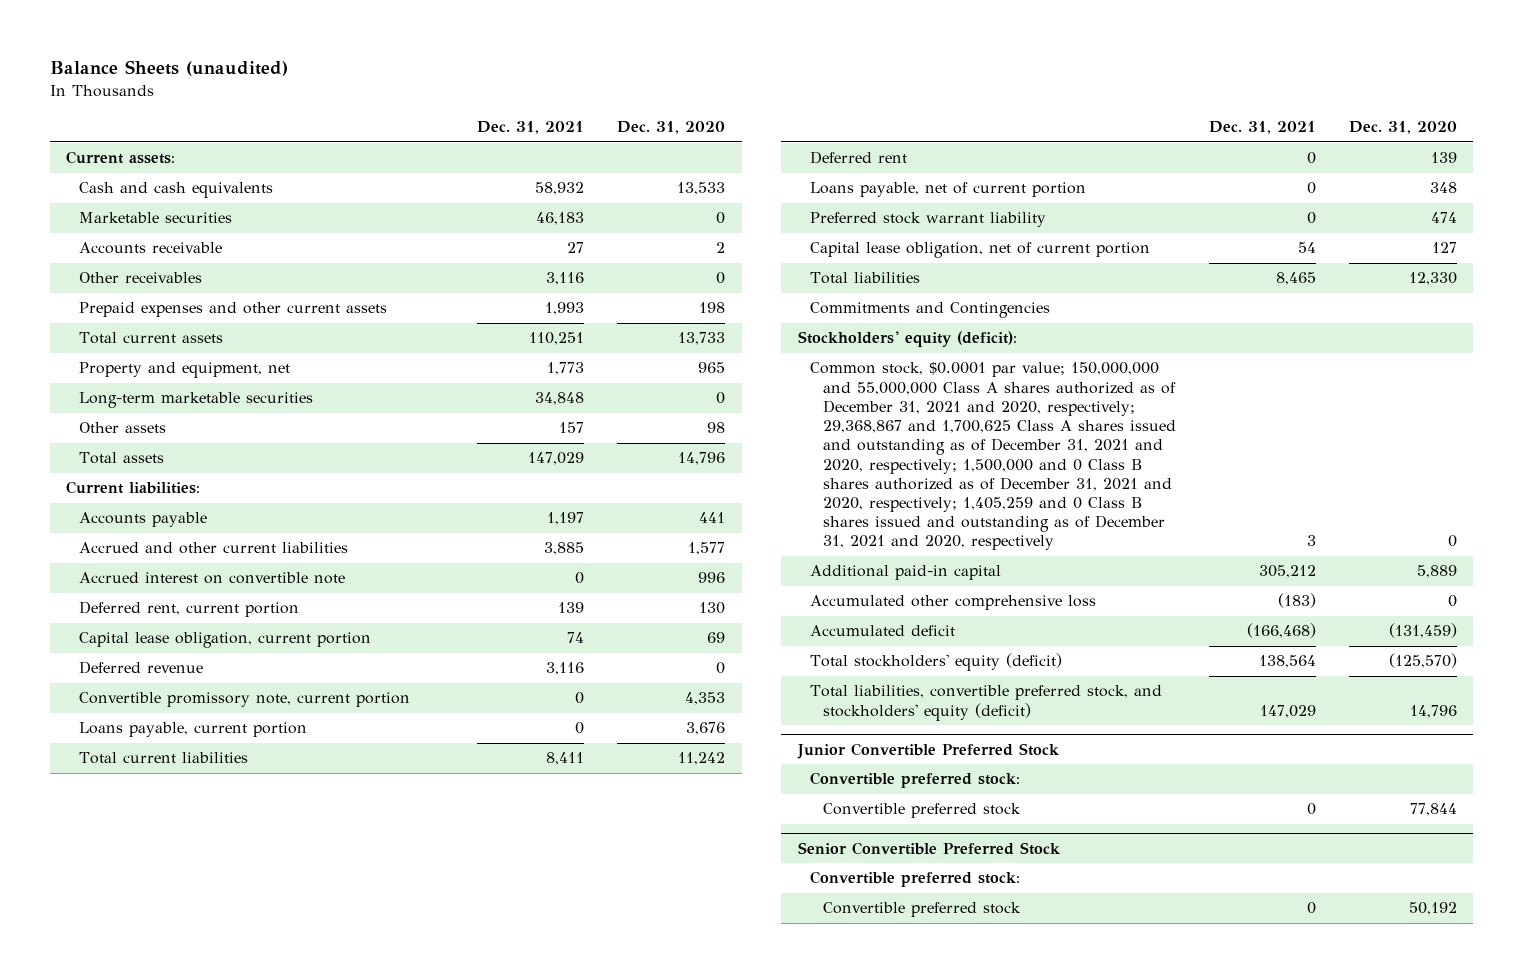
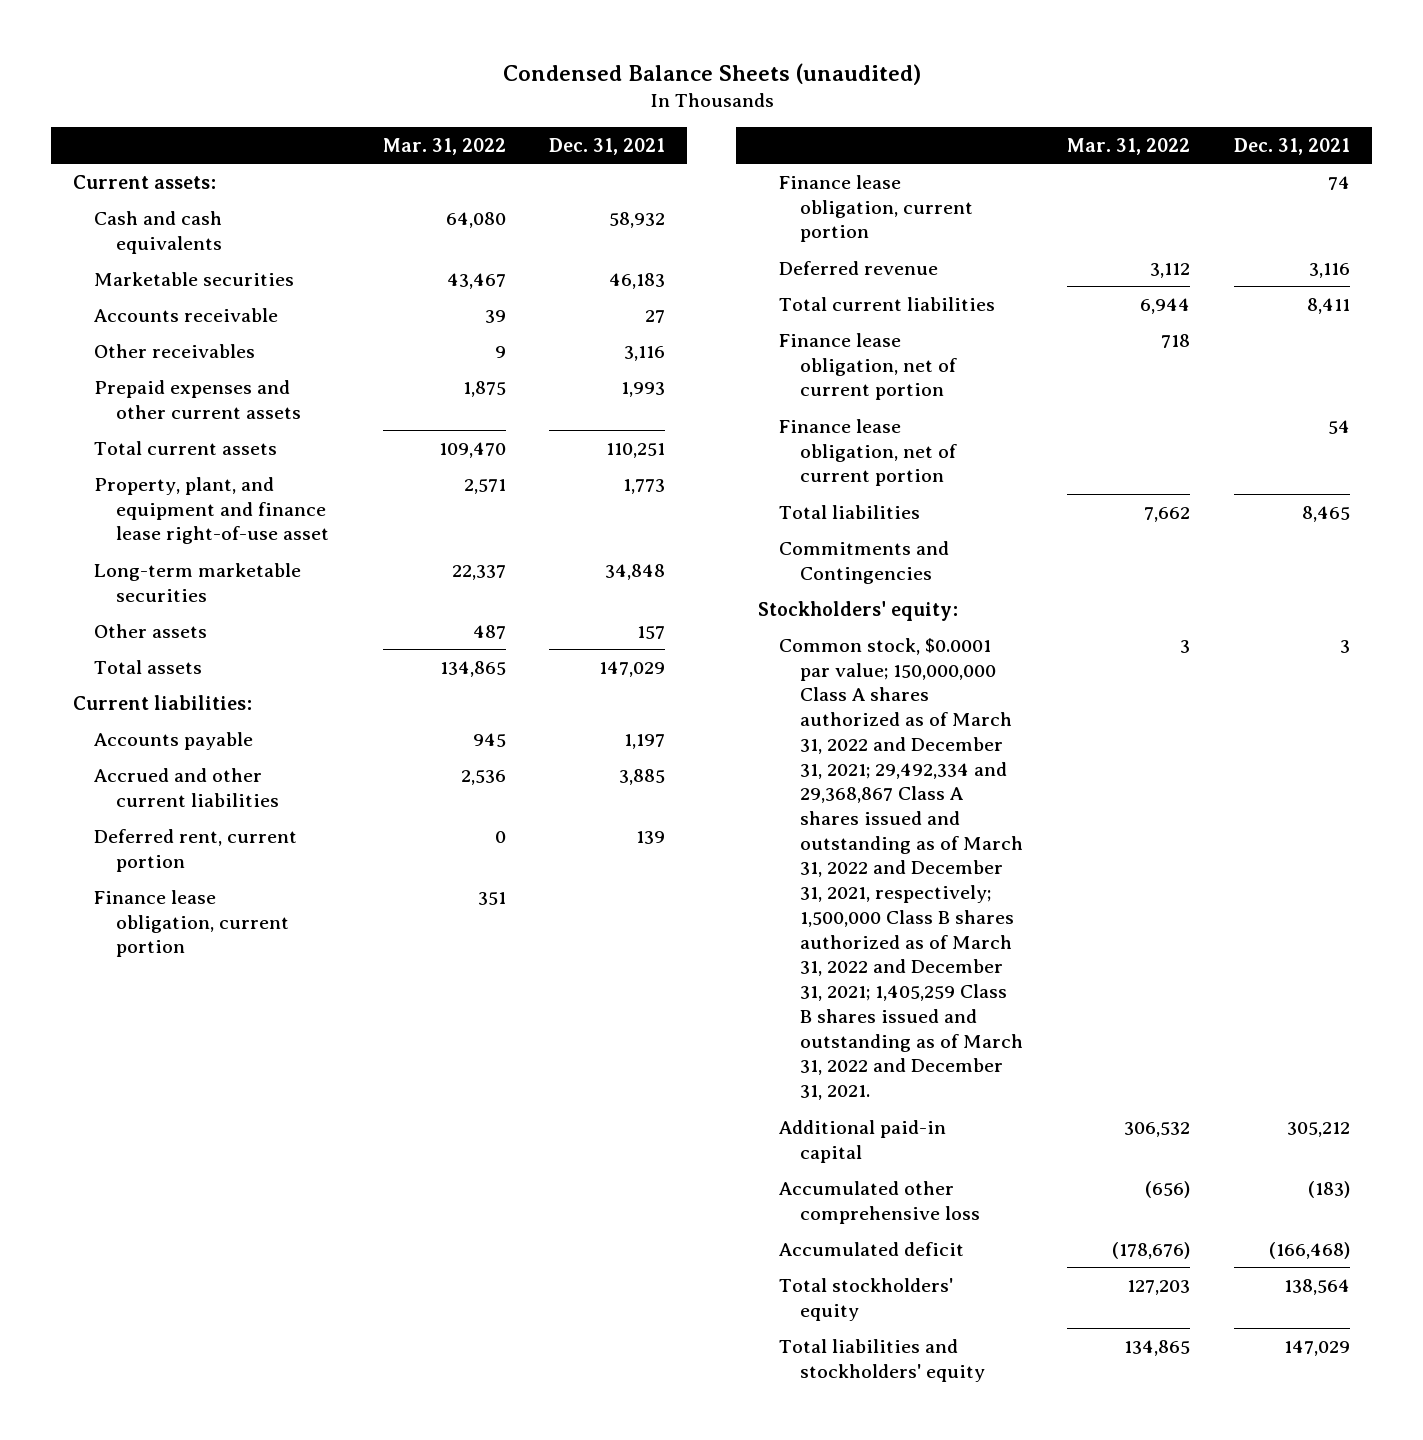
[49,60,288,77] Balance Sheets (unaudited) -> [502,63,921,86] Condensed Balance Sheets (unaudited)
[617,121,726,135] Dec. 31, 2020 -> none
none -> [382,137,506,155] Mar. 31, 2022
[78,362,290,379] Property and equipment, net -> [94,476,329,545] Property, plant, and equipment and finance lease right-of-use asset
[78,572,345,585] Accrued interest on convertible note -> none
none -> [94,889,289,958] Finance lease obligation, current portion
[78,632,371,649] Capital lease obligation, current portion -> [779,174,974,243] Finance lease obligation, current portion
[78,692,410,708] Convertible promissory note, current portion -> none
[78,722,307,738] Loans payable, current portion -> none
[810,151,908,165] Deferred rent -> none
[810,182,1087,198] Loans payable, net of current portion -> none
[810,212,1047,228] Preferred stock warrant liability -> none
none -> [779,332,958,401] Finance lease obligation, net of current portion
[810,242,1151,259] Capital lease obligation, net of current portion -> [779,418,958,487] Finance lease obligation, net of current portion
[797,331,1017,348] Stockholders' equity (deficit): -> [757,600,958,621] Stockholders' equity:
[810,362,1176,551] Common stock, $0.0001 par value; 150,000,000 and 55,000,000 Class A shares authorized as of December 31, 2021 and 2020, respectively; 29,368,867 and 1,700,625 Class A shares issued and outstanding as of December 31, 2021 and 2020, respectively; 1,500,000 and 0 Class B shares authorized as of December 31, 2021 and 2020, respectively; 1,405,259 and 0 Class B shares issued and outstanding as of December 31, 2021 and 2020, respectively -> [779,637,1024,1100] Common stock, $0.0001 par value; 150,000,000 Class A shares authorized as of March 31, 2022 and December 31, 2021; 29,492,334 and 29,368,867 Class A shares issued and outstanding as of March 31, 2022 and December 31, 2021, respectively; 1,500,000 Class B shares authorized as of March 31, 2022 and December 31, 2021; 1,405,259 Class B shares issued and outstanding as of March 31, 2022 and December 31, 2021.
[796,743,1059,760] Junior Convertible Preferred Stock -> none
[810,772,1021,789] Convertible preferred stock: -> none
[822,803,1021,819] Convertible preferred stock -> none
[797,842,1060,856] Senior Convertible Preferred Stock -> none
[810,871,1021,888] Convertible preferred stock: -> none
[822,902,1021,918] Convertible preferred stock -> none
[810,653,1063,672] Total stockholders' equity (deficit) -> [779,1277,954,1321] Total stockholders' equity
[810,685,1163,721] Total liabilities, convertible preferred stock, and stockholders' equity (deficit) -> [779,1338,986,1382] Total liabilities and stockholders' equity

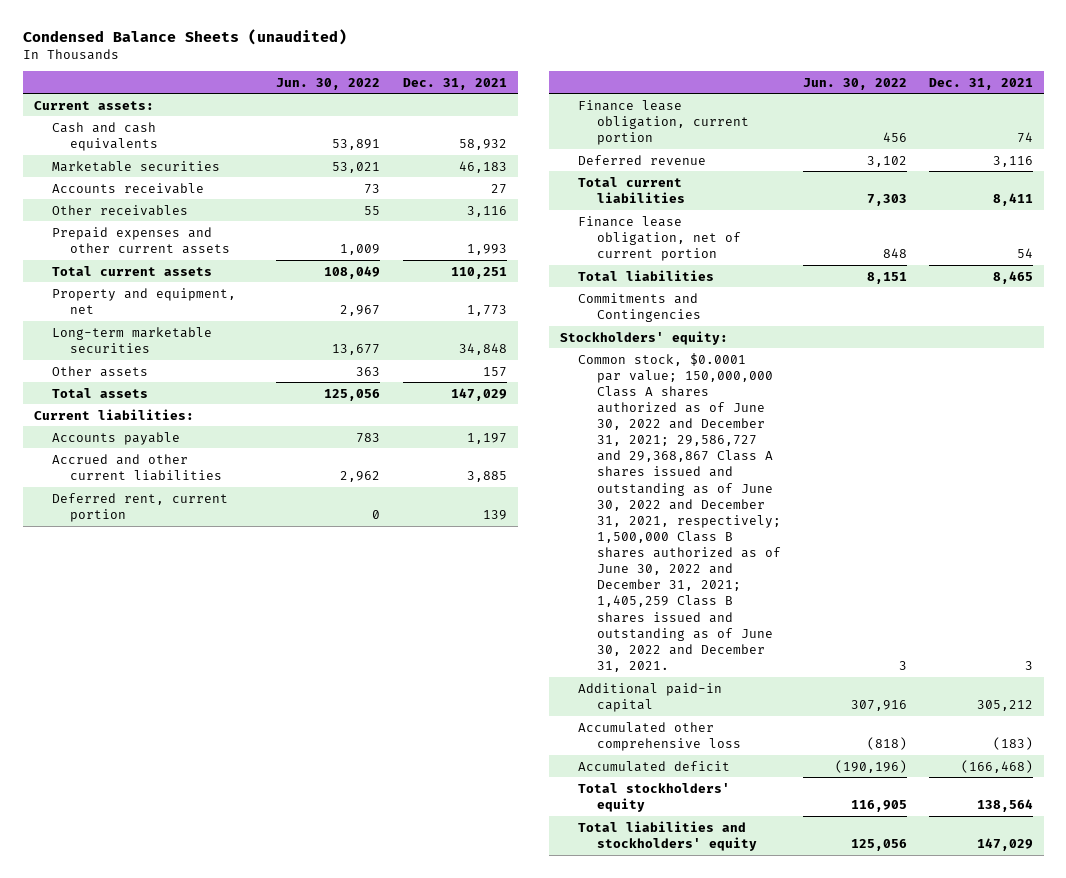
[382,137,506,155] Mar. 31, 2022 -> none
none -> [276,77,381,90] Jun. 30, 2022
[94,476,329,545] Property, plant, and equipment and finance lease right-of-use asset -> [51,287,236,314] Property and equipment, net
[94,889,289,958] Finance lease obligation, current portion -> none
[779,332,958,401] Finance lease obligation, net of current portion -> none
[779,637,1024,1100] Common stock, $0.0001 par value; 150,000,000 Class A shares authorized as of March 31, 2022 and December 31, 2021; 29,492,334 and 29,368,867 Class A shares issued and outstanding as of March 31, 2022 and December 31, 2021, respectively; 1,500,000 Class B shares authorized as of March 31, 2022 and December 31, 2021; 1,405,259 Class B shares issued and outstanding as of March 31, 2022 and December 31, 2021. -> [578,352,781,672] Common stock, $0.0001 par value; 150,000,000 Class A shares authorized as of June 30, 2022 and December 31, 2021; 29,586,727 and 29,368,867 Class A shares issued and outstanding as of June 30, 2022 and December 31, 2021, respectively; 1,500,000 Class B shares authorized as of June 30, 2022 and December 31, 2021; 1,405,259 Class B shares issued and outstanding as of June 30, 2022 and December 31, 2021.

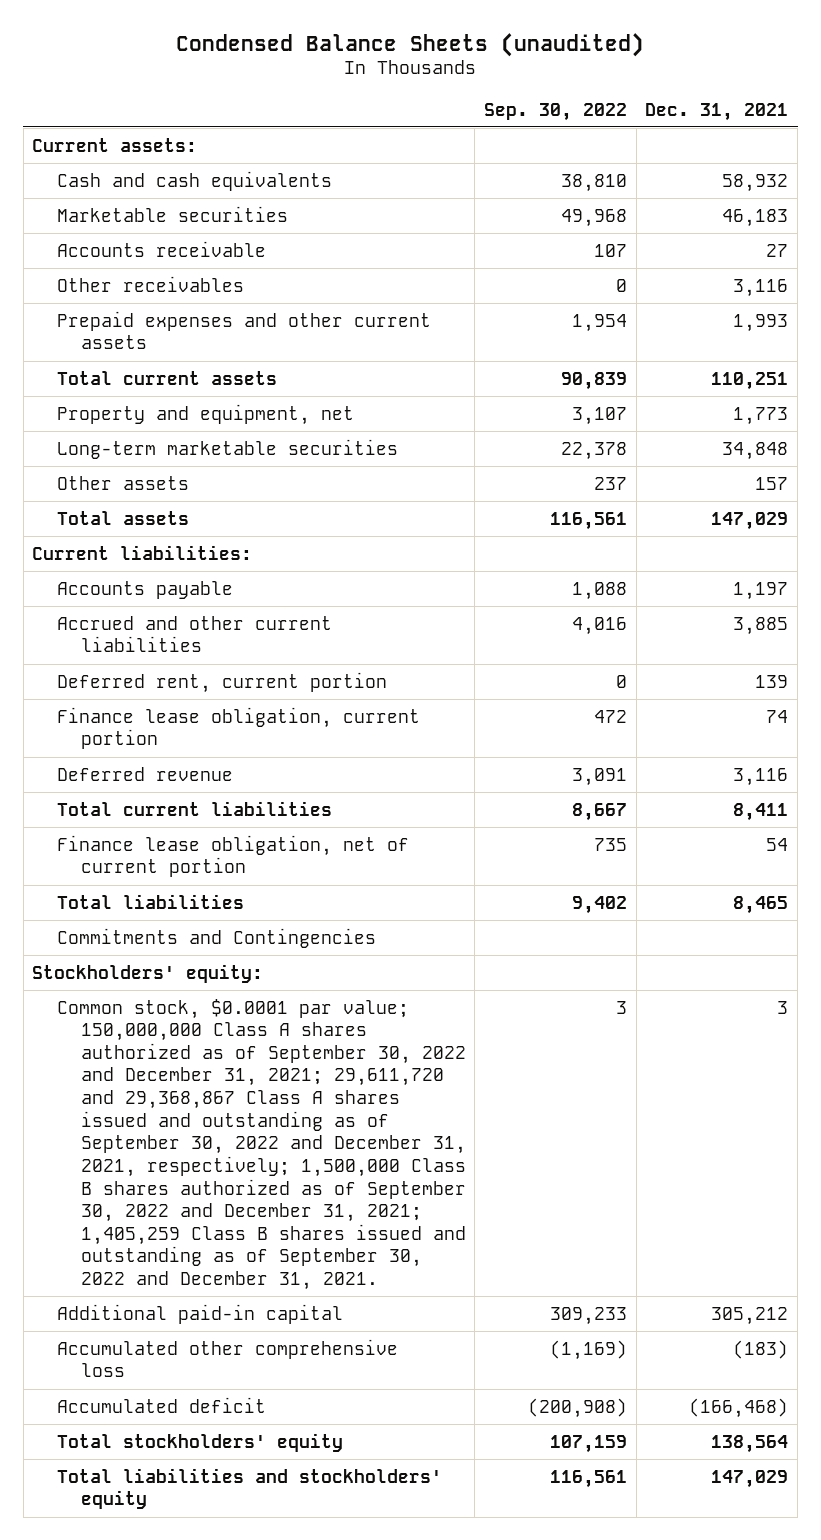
[276,77,381,90] Jun. 30, 2022 -> none
none -> [484,102,628,121] Sep. 30, 2022
[578,352,781,672] Common stock, $0.0001 par value; 150,000,000 Class A shares authorized as of June 30, 2022 and December 31, 2021; 29,586,727 and 29,368,867 Class A shares issued and outstanding as of June 30, 2022 and December 31, 2021, respectively; 1,500,000 Class B shares authorized as of June 30, 2022 and December 31, 2021; 1,405,259 Class B shares issued and outstanding as of June 30, 2022 and December 31, 2021. -> [56,998,466,1291] Common stock, $0.0001 par value; 150,000,000 Class A shares authorized as of September 30, 2022 and December 31, 2021; 29,611,720 and 29,368,867 Class A shares issued and outstanding as of September 30, 2022 and December 31, 2021, respectively; 1,500,000 Class B shares authorized as of September 30, 2022 and December 31, 2021; 1,405,259 Class B shares issued and outstanding as of September 30, 2022 and December 31, 2021.

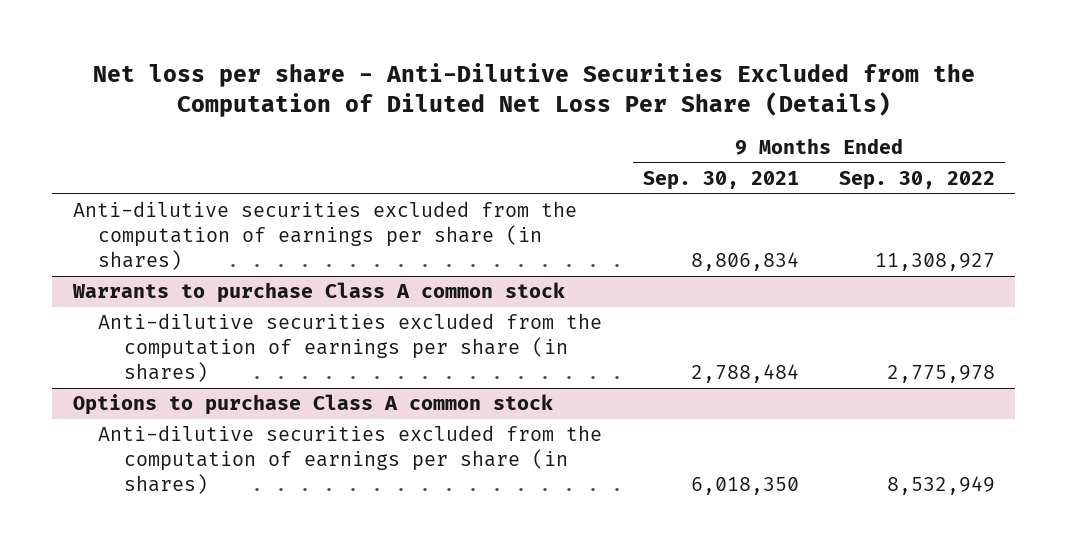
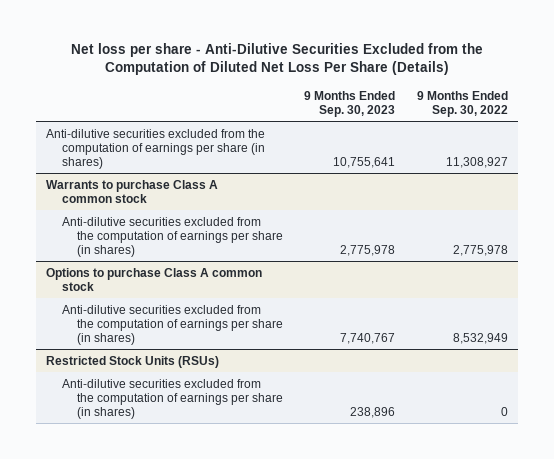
[642,171,799,191] Sep. 30, 2021 -> none
none -> [304,90,396,117] 9 Months Ended Sep. 30, 2023
none -> [46,355,220,368] Restricted Stock Units (RSUs)
none -> [61,378,283,419] Anti-dilutive securities excluded from the computation of earnings per share (in shares)

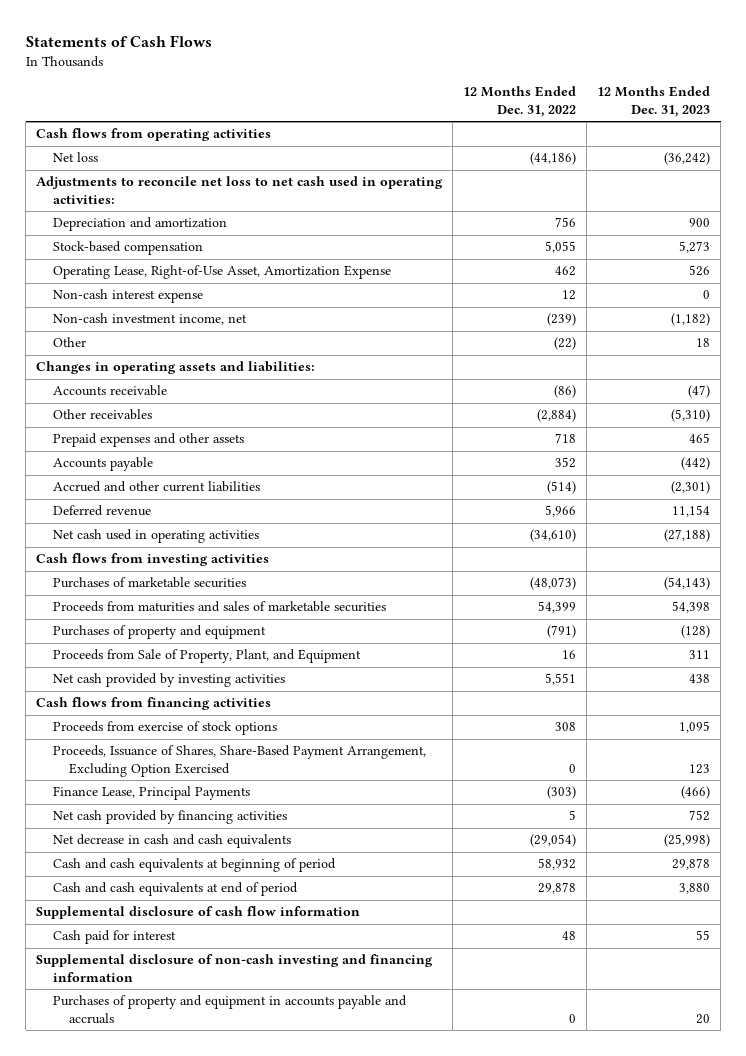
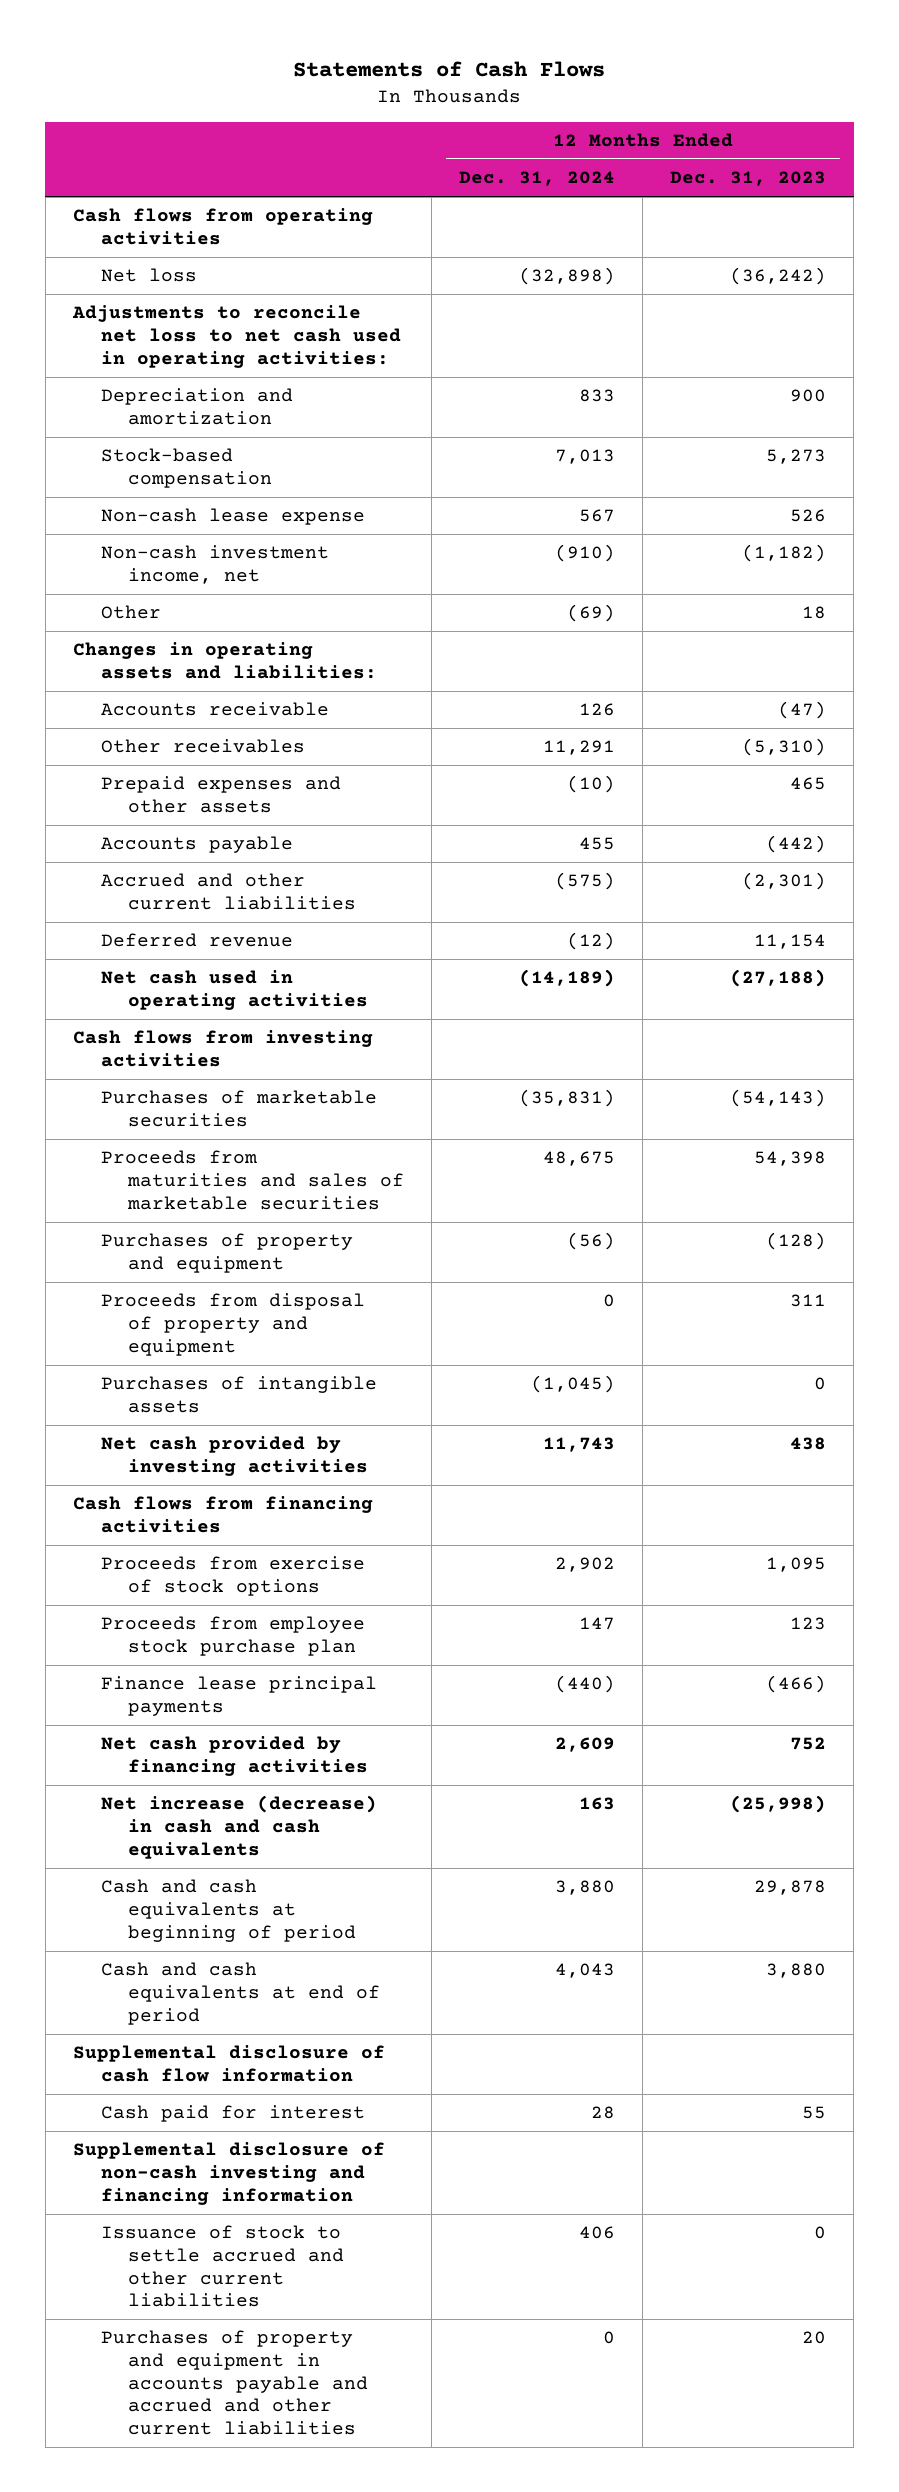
[463,86,577,117] 12 Months Ended Dec. 31, 2022 -> none
none -> [459,171,616,187] Dec. 31, 2024
[52,289,203,304] Non-cash interest expense -> none
[52,265,391,280] Operating Lease, Right-of-Use Asset, Amortization Expense -> [100,508,365,526] Non-cash lease expense
[52,649,361,664] Proceeds from Sale of Property, Plant, and Equipment -> [100,1293,365,1356] Proceeds from disposal of property and equipment
none -> [100,1376,377,1413] Purchases of intangible assets
[52,745,426,777] Proceeds, Issuance of Shares, Share-Based Payment Arrangement, Excluding Option Exercised -> [100,1616,365,1656] Proceeds from employee stock purchase plan
[52,786,250,801] Finance Lease, Principal Payments -> [100,1676,377,1716] Finance lease principal payments
[52,834,291,849] Net decrease in cash and cash equivalents -> [100,1795,377,1859] Net increase (decrease) in cash and cash equivalents
none -> [100,2225,345,2308] Issuance of stock to settle accrued and other current liabilities
[52,995,407,1024] Purchases of property and equipment in accounts payable and accruals -> [100,2330,369,2435] Purchases of property and equipment in accounts payable and accrued and other current liabilities

